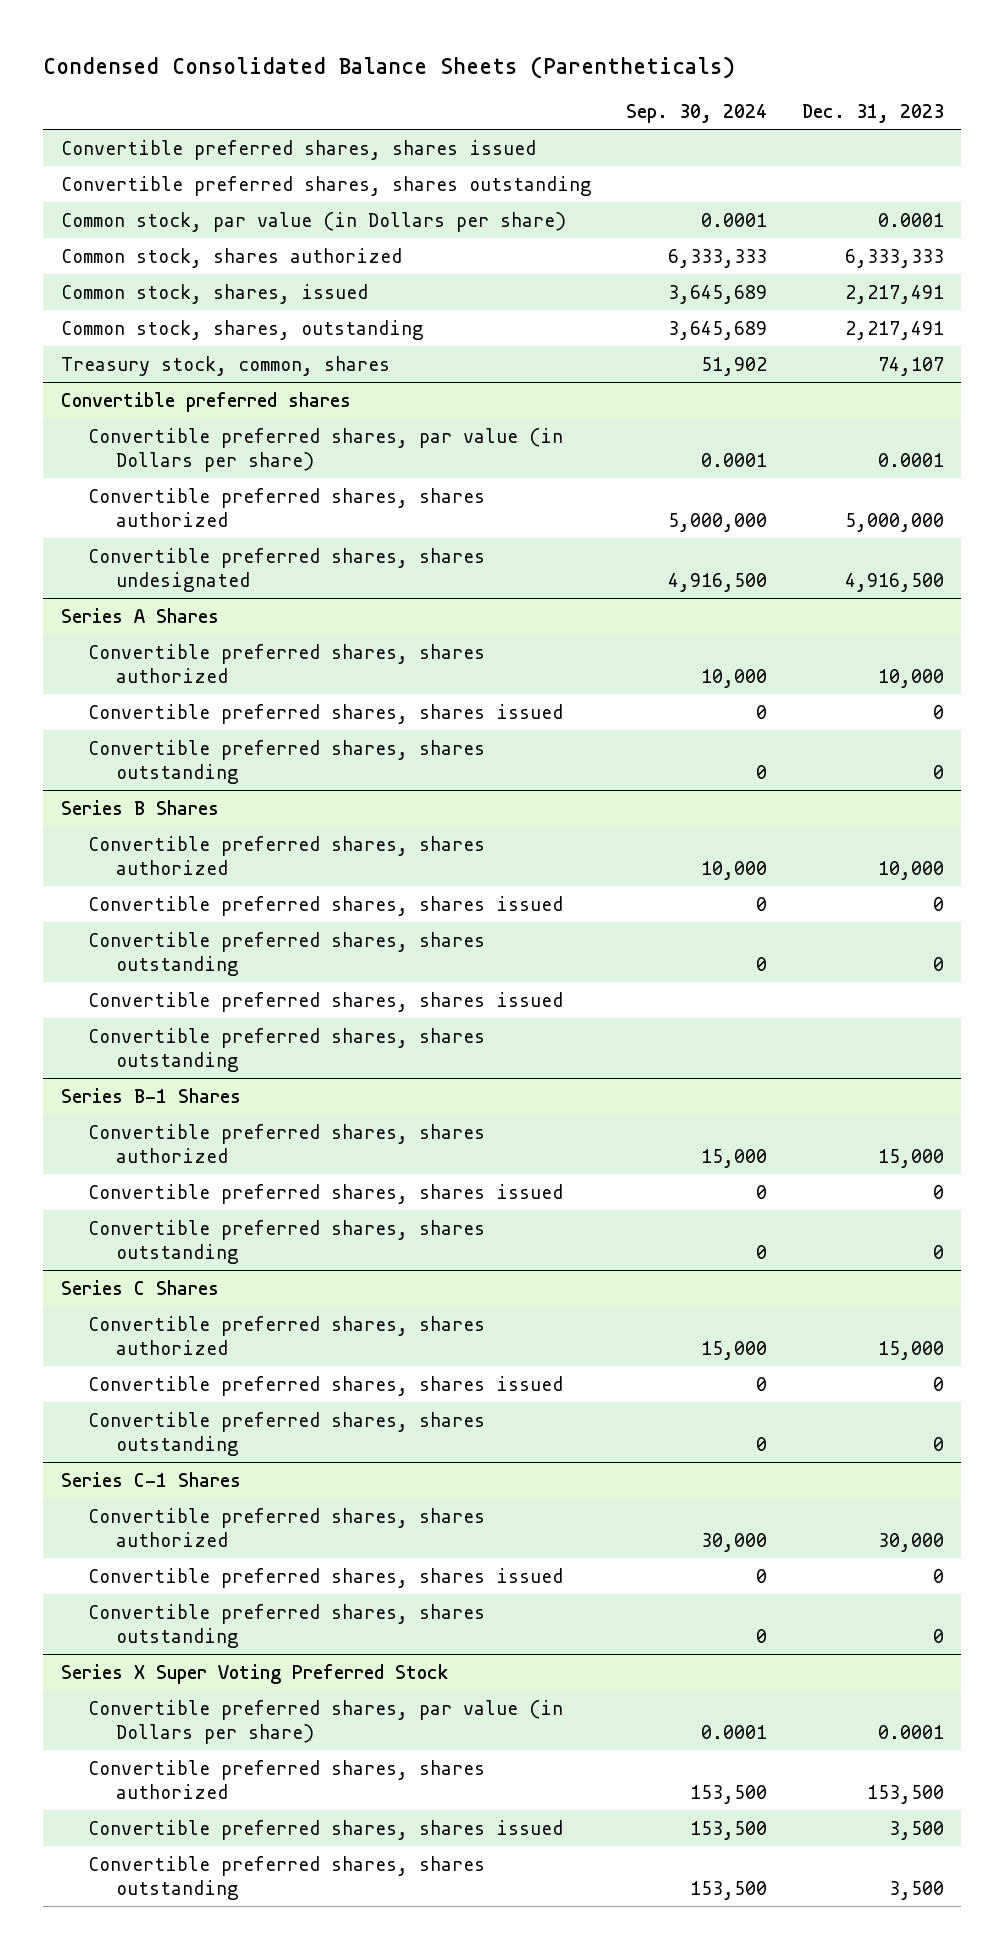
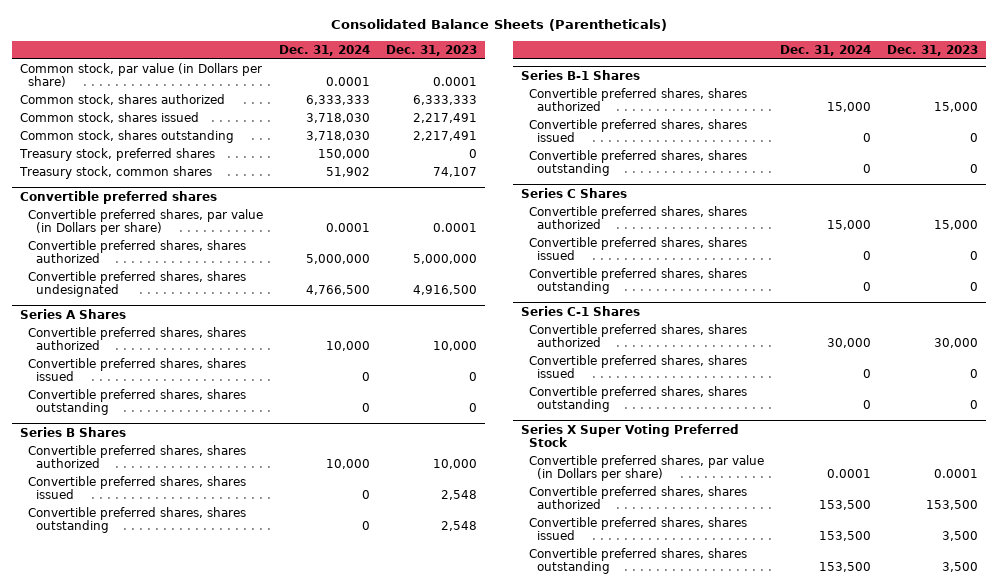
[43,55,736,79] Condensed Consolidated Balance Sheets (Parentheticals) -> [330,19,667,32] Consolidated Balance Sheets (Parentheticals)
[626,103,768,123] Sep. 30, 2024 -> none
none -> [278,44,370,56] Dec. 31, 2024
[60,139,536,160] Convertible preferred shares, shares issued -> none
[60,175,592,196] Convertible preferred shares, shares outstanding -> none
[60,283,368,304] Common stock, shares, issued -> [19,112,199,124] Common stock, shares issued
[60,319,424,340] Common stock, shares, outstanding -> [19,130,234,144] Common stock, shares outstanding
none -> [18,148,215,162] Treasury stock, preferred shares
[60,355,390,376] Treasury stock, common, shares -> [18,166,212,180] Treasury stock, common shares
[88,991,564,1012] Convertible preferred shares, shares issued -> none
[88,1027,486,1073] Convertible preferred shares, shares outstanding -> none
[933,896,945,911] 0 -> [440,490,477,501] 2,548
[933,957,945,972] 0 -> [440,521,477,532] 2,548

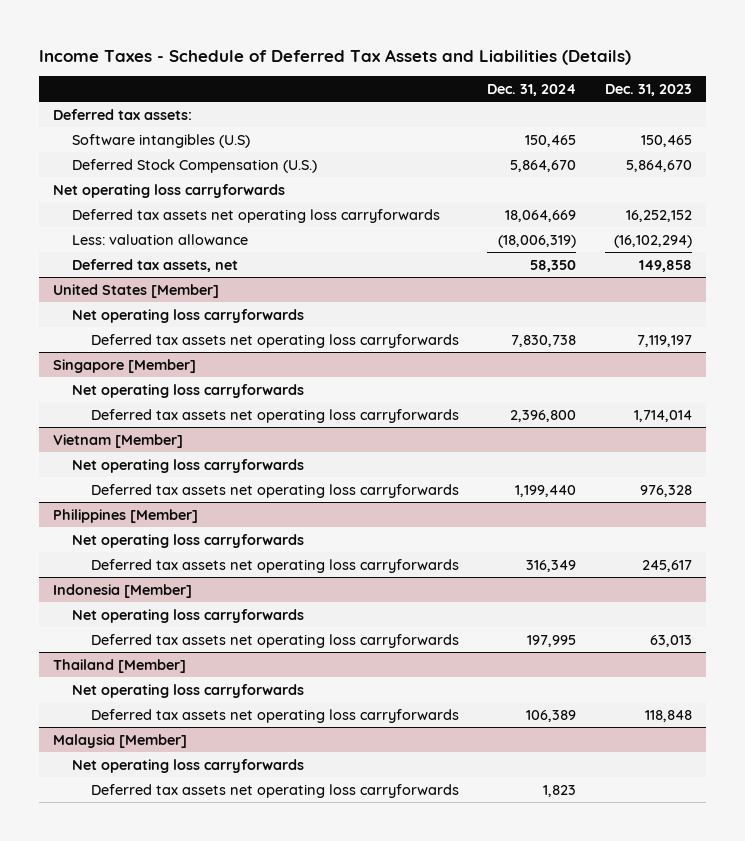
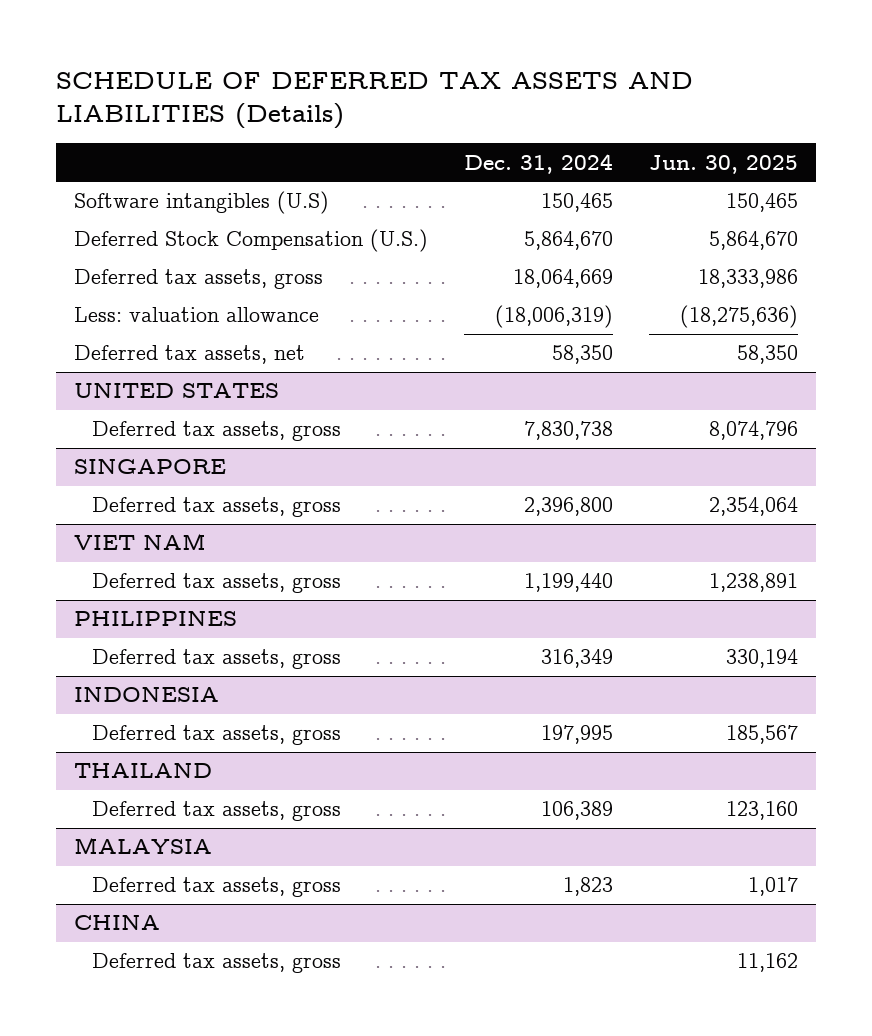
[39,48,632,65] Income Taxes - Schedule of Deferred Tax Assets and Liabilities (Details) -> [56,72,694,130] SCHEDULE OF DEFERRED TAX ASSETS AND LIABILITIES (Details)
[604,83,692,96] Dec. 31, 2023 -> none
none -> [649,154,799,174] Jun. 30, 2025
[53,108,193,120] Deferred tax assets: -> none
[53,183,286,198] Net operating loss carryforwards -> none
[72,208,441,223] Deferred tax assets net operating loss carryforwards -> [74,269,324,290] Deferred tax assets, gross
[72,308,305,323] Net operating loss carryforwards -> none
[72,383,305,398] Net operating loss carryforwards -> none
[72,458,305,473] Net operating loss carryforwards -> none
[72,533,305,548] Net operating loss carryforwards -> none
[72,608,305,623] Net operating loss carryforwards -> none
[72,683,305,698] Net operating loss carryforwards -> none
[72,758,305,773] Net operating loss carryforwards -> none
[53,283,220,298] United States [Member] -> [74,383,280,399] UNITED STATES
[90,333,459,348] Deferred tax assets net operating loss carryforwards -> [91,421,341,442] Deferred tax assets, gross
[53,358,197,373] Singapore [Member] -> [74,459,227,475] SINGAPORE
[90,408,459,423] Deferred tax assets net operating loss carryforwards -> [91,497,341,518] Deferred tax assets, gross
[53,433,184,448] Vietnam [Member] -> [74,533,207,551] VIET NAM
[90,483,459,498] Deferred tax assets net operating loss carryforwards -> [91,573,341,594] Deferred tax assets, gross
[53,508,199,523] Philippines [Member] -> [74,611,238,627] PHILIPPINES
[90,558,459,573] Deferred tax assets net operating loss carryforwards -> [91,649,341,670] Deferred tax assets, gross
[53,583,193,598] Indonesia [Member] -> [74,687,220,703] INDONESIA
[90,633,459,648] Deferred tax assets net operating loss carryforwards -> [91,725,341,746] Deferred tax assets, gross
[53,658,187,673] Thailand [Member] -> [74,763,213,779] THAILAND
[90,708,459,723] Deferred tax assets net operating loss carryforwards -> [91,801,341,822] Deferred tax assets, gross
[53,733,188,748] Malaysia [Member] -> [74,837,213,855] MALAYSIA
[90,783,459,798] Deferred tax assets net operating loss carryforwards -> [91,877,341,898] Deferred tax assets, gross
none -> [74,915,161,931] CHINA
none -> [91,953,341,974] Deferred tax assets, gross

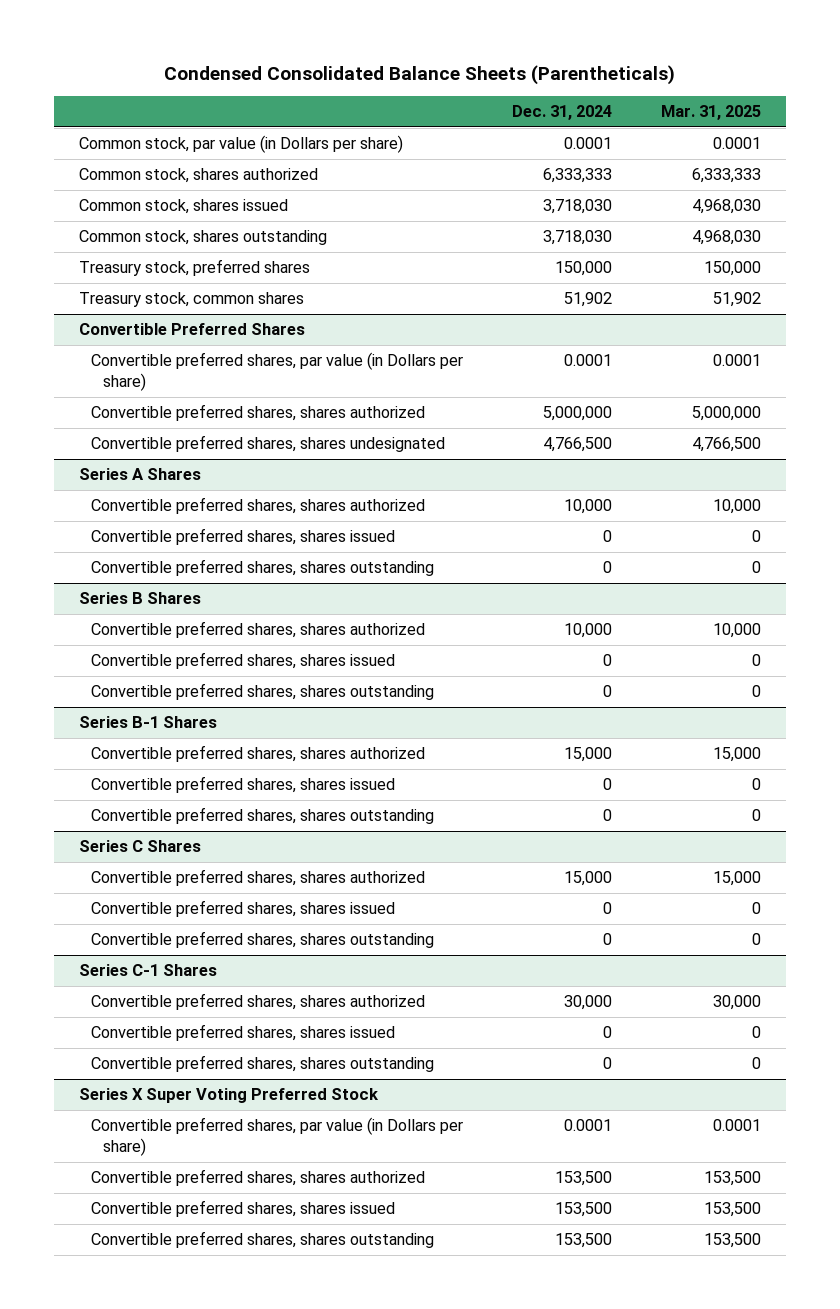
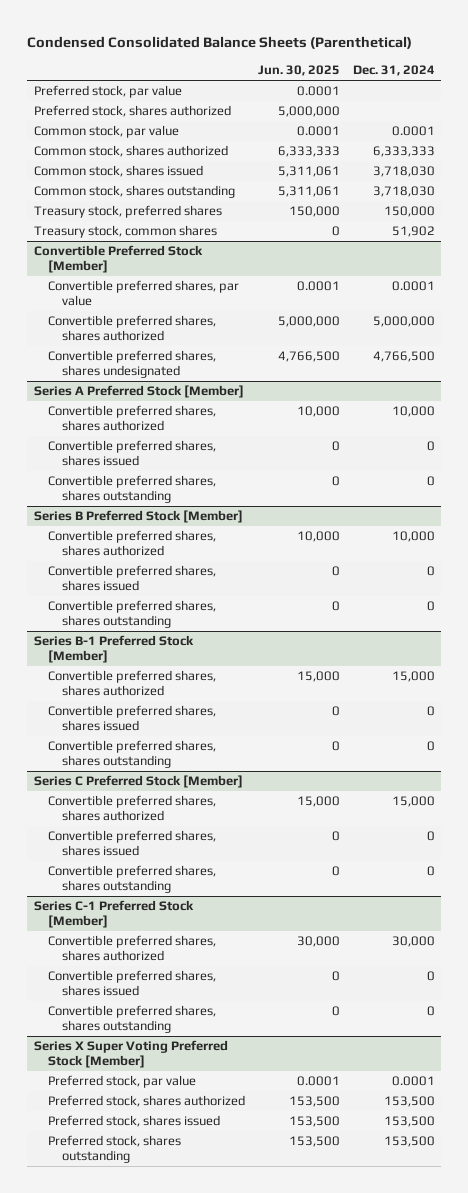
[163,64,675,85] Condensed Consolidated Balance Sheets (Parentheticals) -> [27,35,413,49] Condensed Consolidated Balance Sheets (Parenthetical)
[661,105,762,121] Mar. 31, 2025 -> none
none -> [257,65,340,77] Jun. 30, 2025
none -> [33,85,182,99] Preferred stock, par value
none -> [33,105,231,118] Preferred stock, shares authorized
[78,135,403,154] Common stock, par value (in Dollars per share) -> [33,125,179,139] Common stock, par value
[78,323,305,336] Convertible Preferred Shares -> [33,245,203,274] Convertible Preferred Stock [Member]
[90,352,463,392] Convertible preferred shares, par value (in Dollars per share) -> [47,280,239,307] Convertible preferred shares, par value
[78,468,201,481] Series A Shares -> [33,385,244,399] Series A Preferred Stock [Member]
[78,592,201,605] Series B Shares -> [33,510,243,524] Series B Preferred Stock [Member]
[78,716,217,729] Series B-1 Shares -> none
none -> [33,635,194,664] Series B-1 Preferred Stock [Member]
[78,840,201,853] Series C Shares -> [33,775,243,789] Series C Preferred Stock [Member]
[78,964,217,977] Series C-1 Shares -> none
none -> [33,900,194,929] Series C-1 Preferred Stock [Member]
[78,1088,379,1104] Series X Super Voting Preferred Stock -> [33,1040,228,1069] Series X Super Voting Preferred Stock [Member]
[90,1117,463,1157] Convertible preferred shares, par value (in Dollars per share) -> [47,1075,196,1089] Preferred stock, par value
[90,1169,425,1187] Convertible preferred shares, shares authorized -> [47,1095,245,1108] Preferred stock, shares authorized
[90,1200,395,1218] Convertible preferred shares, shares issued -> [47,1115,220,1128] Preferred stock, shares issued
[90,1231,434,1249] Convertible preferred shares, shares outstanding -> [47,1135,181,1164] Preferred stock, shares outstanding

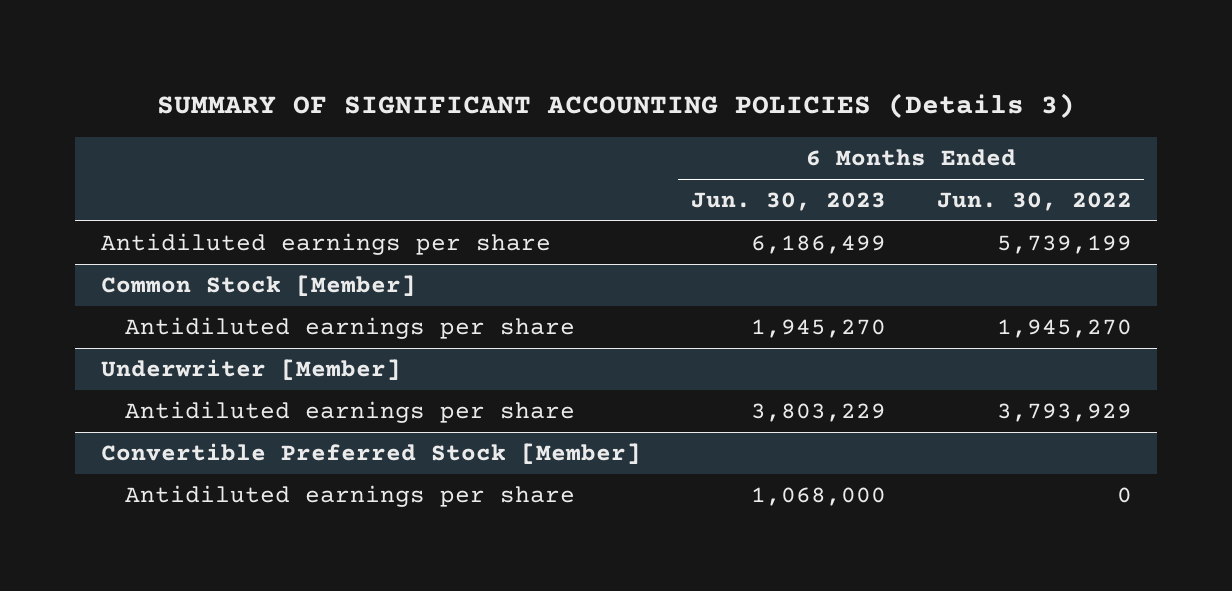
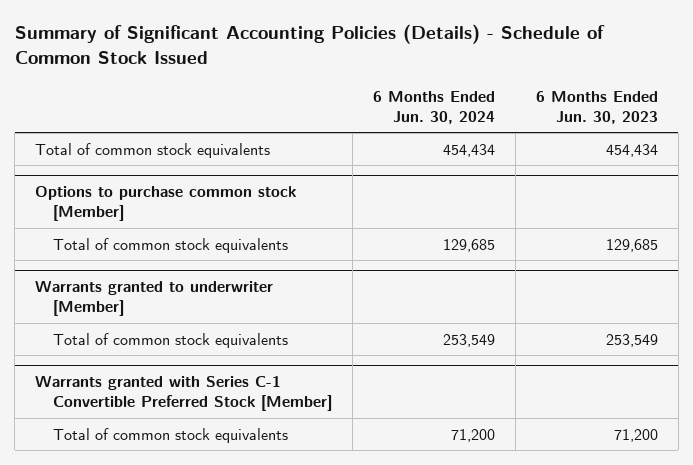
[157,93,1076,119] SUMMARY OF SIGNIFICANT ACCOUNTING POLICIES (Details 3) -> [14,24,605,65] Summary of Significant Accounting Policies (Details) - Schedule of Common Stock Issued
[936,192,1132,212] Jun. 30, 2022 -> none
none -> [373,90,496,124] 6 Months Ended Jun. 30, 2024
[100,232,551,255] Antidiluted earnings per share -> none
[125,316,576,339] Antidiluted earnings per share -> none
[100,358,401,380] Underwriter [Member] -> none
[125,400,576,423] Antidiluted earnings per share -> none
[125,484,576,507] Antidiluted earnings per share -> none
none -> [34,142,270,158] Total of common stock equivalents
[100,274,416,296] Common Stock [Member] -> [34,185,296,222] Options to purchase common stock [Member]
none -> [53,237,289,253] Total of common stock equivalents
none -> [34,280,273,317] Warrants granted to underwriter [Member]
none -> [53,332,289,348] Total of common stock equivalents
[100,442,641,464] Convertible Preferred Stock [Member] -> [34,375,333,412] Warrants granted with Series C-1 Convertible Preferred Stock [Member]
none -> [53,427,289,443] Total of common stock equivalents

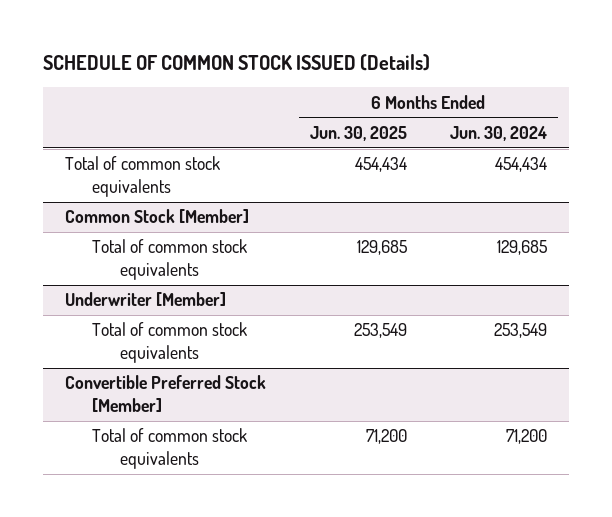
[14,24,605,65] Summary of Significant Accounting Policies (Details) - Schedule of Common Stock Issued -> [43,53,431,71] SCHEDULE OF COMMON STOCK ISSUED (Details)
[535,90,658,124] 6 Months Ended Jun. 30, 2023 -> none
none -> [309,125,407,141] Jun. 30, 2025
[34,185,296,222] Options to purchase common stock [Member] -> [64,209,249,224] Common Stock [Member]
[34,280,273,317] Warrants granted to underwriter [Member] -> none
none -> [64,292,226,307] Underwriter [Member]
[34,375,333,412] Warrants granted with Series C-1 Convertible Preferred Stock [Member] -> [64,375,266,412] Convertible Preferred Stock [Member]

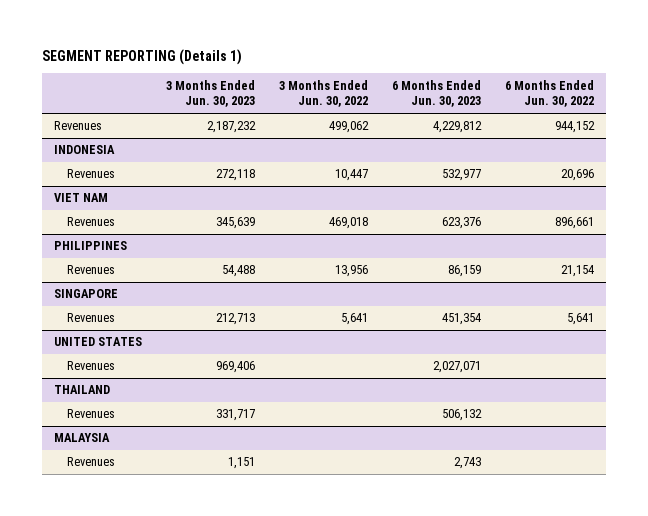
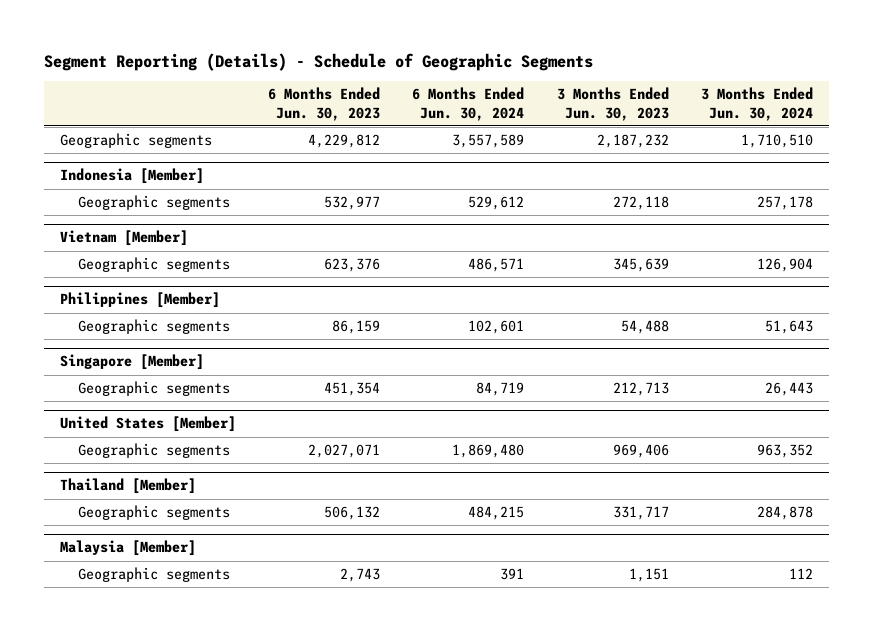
[41,49,242,66] SEGMENT REPORTING (Details 1) -> [43,52,593,71] Segment Reporting (Details) - Schedule of Geographic Segments
[278,79,368,108] 3 Months Ended Jun. 30, 2022 -> none
[505,79,595,108] 6 Months Ended Jun. 30, 2022 -> none
none -> [412,87,525,121] 6 Months Ended Jun. 30, 2024
none -> [700,87,813,121] 3 Months Ended Jun. 30, 2024
[53,121,102,131] Revenues -> [60,133,213,149] Geographic segments
[53,145,115,155] INDONESIA -> [60,168,205,185] Indonesia [Member]
[66,169,115,179] Revenues -> [77,195,230,211] Geographic segments
[53,193,108,203] VIET NAM -> [60,230,189,247] Vietnam [Member]
[66,217,115,227] Revenues -> [77,257,230,273] Geographic segments
[53,241,127,251] PHILIPPINES -> [60,292,221,309] Philippines [Member]
[66,265,115,275] Revenues -> [77,319,230,335] Geographic segments
[53,289,118,299] SINGAPORE -> [60,354,205,371] Singapore [Member]
[66,313,115,323] Revenues -> [77,381,230,397] Geographic segments
[53,337,142,347] UNITED STATES -> [60,416,237,433] United States [Member]
[66,361,115,371] Revenues -> [77,443,230,459] Geographic segments
[53,385,110,395] THAILAND -> [60,478,197,495] Thailand [Member]
[66,409,115,419] Revenues -> [77,505,230,521] Geographic segments
[53,433,110,443] MALAYSIA -> [60,540,197,557] Malaysia [Member]
[66,457,115,467] Revenues -> [77,567,230,583] Geographic segments

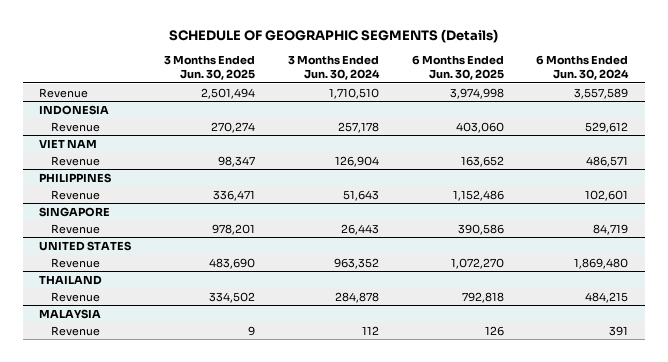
[43,52,593,71] Segment Reporting (Details) - Schedule of Geographic Segments -> [168,29,498,44] SCHEDULE OF GEOGRAPHIC SEGMENTS (Details)
[268,87,381,121] 6 Months Ended Jun. 30, 2023 -> none
[556,87,669,121] 3 Months Ended Jun. 30, 2023 -> none
none -> [164,55,256,81] 3 Months Ended Jun. 30, 2025
none -> [411,55,504,81] 6 Months Ended Jun. 30, 2025
[60,133,213,149] Geographic segments -> [39,87,89,98] Revenue
[60,168,205,185] Indonesia [Member] -> [39,104,110,115] INDONESIA
[77,195,230,211] Geographic segments -> [50,121,100,132] Revenue
[60,230,189,247] Vietnam [Member] -> [39,138,98,148] VIET NAM
[77,257,230,273] Geographic segments -> [50,155,100,166] Revenue
[60,292,221,309] Philippines [Member] -> [39,172,112,183] PHILIPPINES
[77,319,230,335] Geographic segments -> [50,189,100,200] Revenue
[60,354,205,371] Singapore [Member] -> [39,206,111,217] SINGAPORE
[77,381,230,397] Geographic segments -> [50,223,100,234] Revenue
[60,416,237,433] United States [Member] -> [39,240,132,251] UNITED STATES
[77,443,230,459] Geographic segments -> [50,257,100,268] Revenue
[60,478,197,495] Thailand [Member] -> [39,274,103,285] THAILAND
[77,505,230,521] Geographic segments -> [50,291,100,302] Revenue
[60,540,197,557] Malaysia [Member] -> [39,308,102,319] MALAYSIA
[77,567,230,583] Geographic segments -> [50,325,100,336] Revenue

